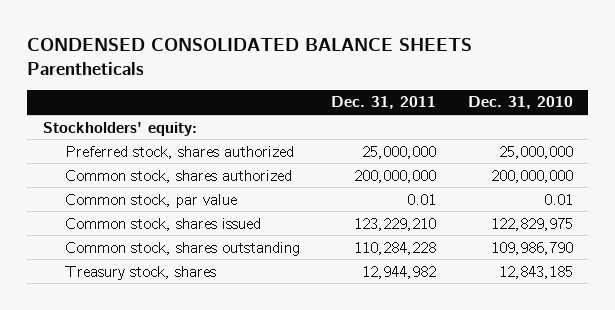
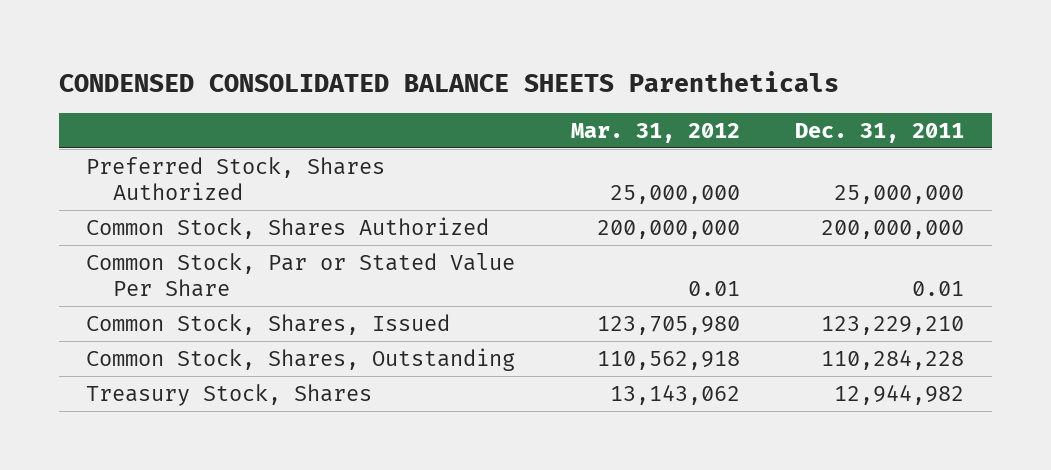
[467,96,573,110] Dec. 31, 2010 -> none
none -> [570,122,740,143] Mar. 31, 2012
[42,121,197,136] Stockholders' equity: -> none
[65,145,295,159] Preferred stock, shares authorized -> [86,156,386,200] Preferred Stock, Shares Authorized
[65,169,293,183] Common stock, shares authorized -> [86,216,490,239] Common Stock, Shares Authorized
[65,193,238,208] Common stock, par value -> [86,252,516,297] Common Stock, Par or Stated Value Per Share
[65,217,262,231] Common stock, shares issued -> [86,313,451,335] Common Stock, Shares, Issued
[65,241,301,256] Common stock, shares outstanding -> [86,347,516,371] Common Stock, Shares, Outstanding
[65,265,217,280] Treasury stock, shares -> [86,383,373,406] Treasury Stock, Shares

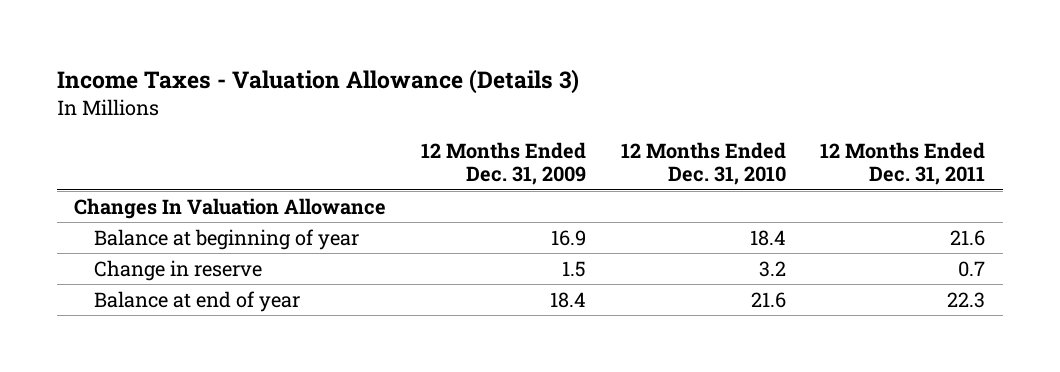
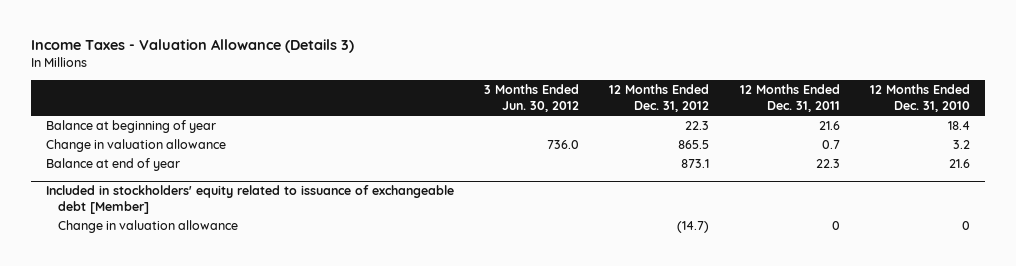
[420,141,586,186] 12 Months Ended Dec. 31, 2009 -> none
none -> [484,83,580,113] 3 Months Ended Jun. 30, 2012
none -> [609,83,710,113] 12 Months Ended Dec. 31, 2012
[74,197,387,219] Changes In Valuation Allowance -> none
[93,259,262,281] Change in reserve -> [45,139,226,153] Change in valuation allowance
none -> [45,185,454,215] Included in stockholders' equity related to issuance of exchangeable debt [Member]
none -> [57,220,238,234] Change in valuation allowance

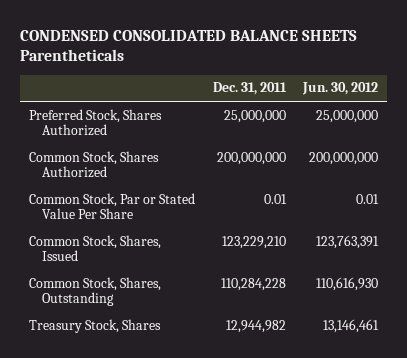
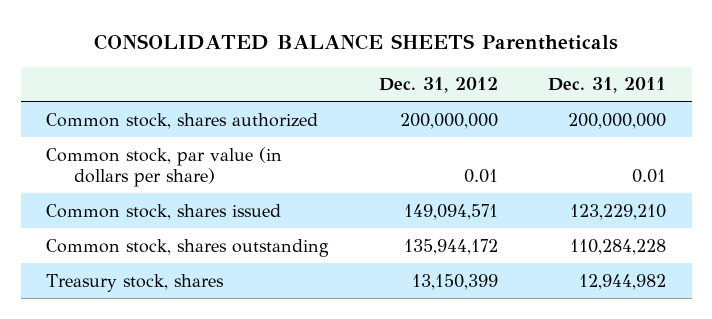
[20,29,358,62] CONDENSED CONSOLIDATED BALANCE SHEETS Parentheticals -> [94,33,619,50] CONSOLIDATED BALANCE SHEETS Parentheticals
[302,82,379,96] Jun. 30, 2012 -> none
none -> [378,77,498,94] Dec. 31, 2012
[28,108,162,137] Preferred Stock, Shares Authorized -> none
[28,150,159,179] Common Stock, Shares Authorized -> [45,112,318,129] Common stock, shares authorized
[28,192,195,220] Common Stock, Par or Stated Value Per Share -> [45,146,282,188] Common stock, par value (in dollars per share)
[28,234,161,262] Common Stock, Shares, Issued -> [45,203,281,220] Common stock, shares issued
[28,276,161,307] Common Stock, Shares, Outstanding -> [45,238,329,257] Common stock, shares outstanding
[28,318,161,333] Treasury Stock, Shares -> [45,273,224,292] Treasury stock, shares

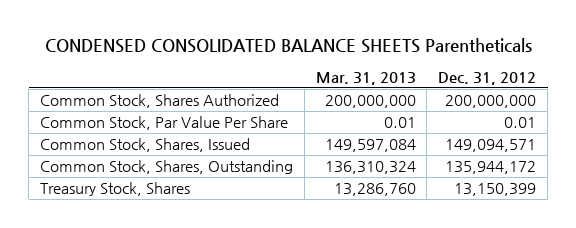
[94,33,619,50] CONSOLIDATED BALANCE SHEETS Parentheticals -> [45,38,533,54] CONDENSED CONSOLIDATED BALANCE SHEETS Parentheticals
[548,77,667,94] Dec. 31, 2011 -> none
none -> [315,71,416,85] Mar. 31, 2013
[45,112,318,129] Common stock, shares authorized -> [39,94,279,109] Common Stock, Shares Authorized
[45,146,282,188] Common stock, par value (in dollars per share) -> [39,116,288,131] Common Stock, Par Value Per Share
[45,203,281,220] Common stock, shares issued -> [39,138,250,153] Common Stock, Shares, Issued
[45,238,329,257] Common stock, shares outstanding -> [39,160,293,175] Common Stock, Shares, Outstanding
[45,273,224,292] Treasury stock, shares -> [39,182,190,197] Treasury Stock, Shares

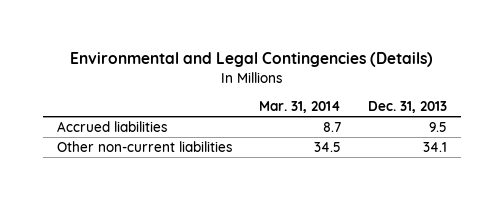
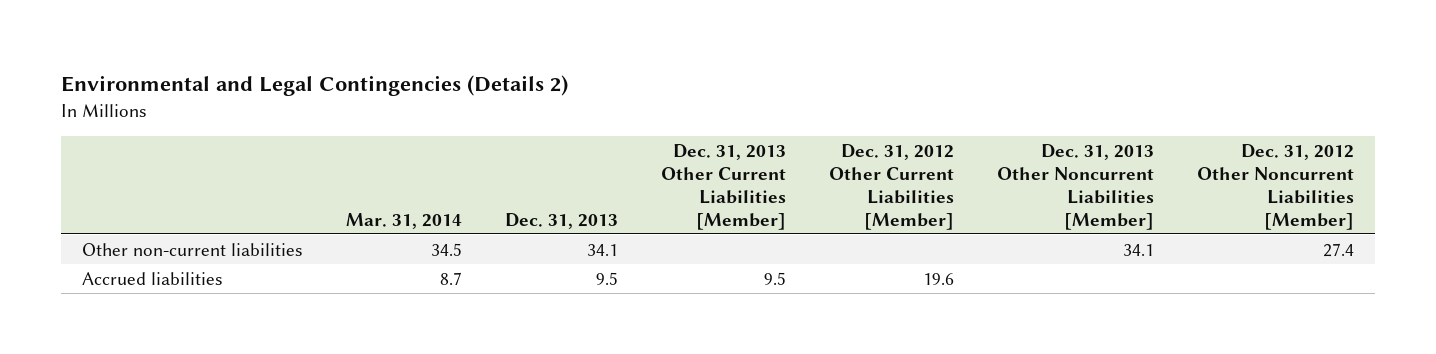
[69,52,433,68] Environmental and Legal Contingencies (Details) -> [60,74,568,96] Environmental and Legal Contingencies (Details 2)
none -> [660,143,786,230] Dec. 31, 2013 Other Current Liabilities [Member]
none -> [828,143,954,230] Dec. 31, 2012 Other Current Liabilities [Member]
none -> [996,143,1154,230] Dec. 31, 2013 Other Noncurrent Liabilities [Member]
none -> [1196,143,1354,230] Dec. 31, 2012 Other Noncurrent Liabilities [Member]
[56,120,167,132] Accrued liabilities -> [82,271,224,285] Accrued liabilities

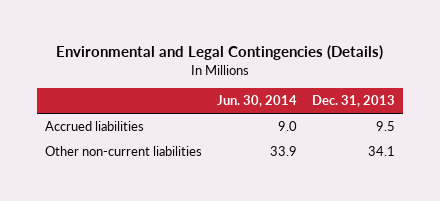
[60,74,568,96] Environmental and Legal Contingencies (Details 2) -> [56,45,384,61] Environmental and Legal Contingencies (Details)
[346,212,463,229] Mar. 31, 2014 -> none
[660,143,786,230] Dec. 31, 2013 Other Current Liabilities [Member] -> none
[828,143,954,230] Dec. 31, 2012 Other Current Liabilities [Member] -> none
[996,143,1154,230] Dec. 31, 2013 Other Noncurrent Liabilities [Member] -> none
[1196,143,1354,230] Dec. 31, 2012 Other Noncurrent Liabilities [Member] -> none
none -> [217,95,298,108] Jun. 30, 2014
[82,242,304,256] Other non-current liabilities -> [44,146,202,157] Other non-current liabilities

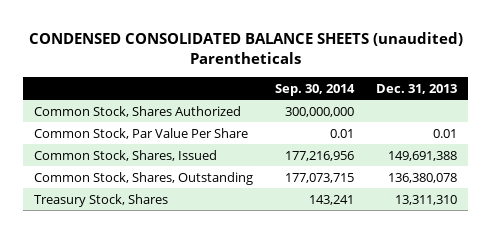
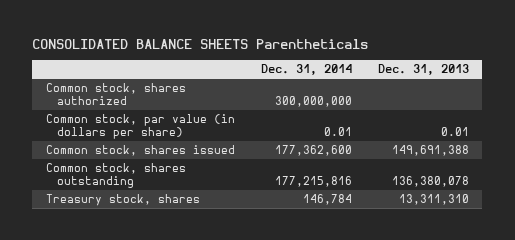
[28,31,463,65] CONDENSED CONSOLIDATED BALANCE SHEETS (unaudited) Parentheticals -> [32,39,369,50] CONSOLIDATED BALANCE SHEETS Parentheticals
[275,83,356,96] Sep. 30, 2014 -> none
none -> [260,64,352,76] Dec. 31, 2014
[34,105,242,117] Common Stock, Shares Authorized -> [45,83,186,106] Common stock, shares authorized
[34,127,249,139] Common Stock, Par Value Per Share -> [45,114,235,140] Common stock, par value (in dollars per share)
[34,149,218,161] Common Stock, Shares, Issued -> [45,145,235,157] Common stock, shares issued
[34,171,254,185] Common Stock, Shares, Outstanding -> [45,163,186,189] Common stock, shares outstanding
[34,193,169,207] Treasury Stock, Shares -> [45,194,200,207] Treasury stock, shares

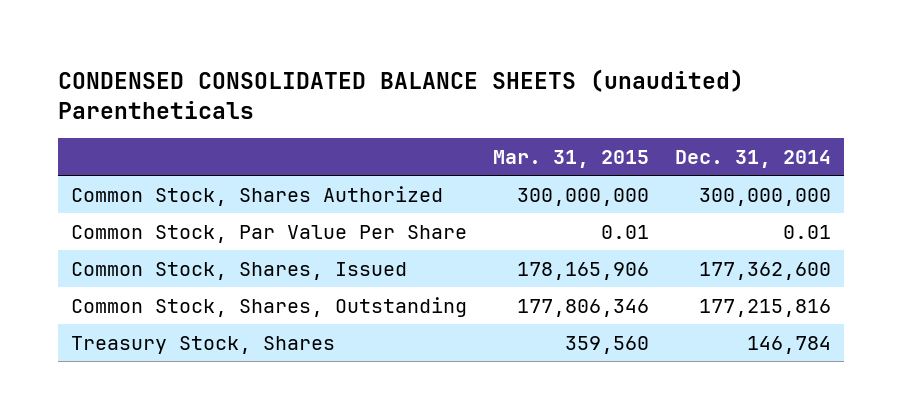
[32,39,369,50] CONSOLIDATED BALANCE SHEETS Parentheticals -> [58,68,745,119] CONDENSED CONSOLIDATED BALANCE SHEETS (unaudited) Parentheticals
[378,64,470,76] Dec. 31, 2013 -> none
none -> [493,149,650,168] Mar. 31, 2015
[45,83,186,106] Common stock, shares authorized -> [71,185,444,206] Common Stock, Shares Authorized
[45,114,235,140] Common stock, par value (in dollars per share) -> [71,224,468,243] Common Stock, Par Value Per Share
[45,145,235,157] Common stock, shares issued -> [71,261,408,280] Common Stock, Shares, Issued
[45,163,186,189] Common stock, shares outstanding -> [71,296,468,317] Common Stock, Shares, Outstanding
[45,194,200,207] Treasury stock, shares -> [71,335,336,354] Treasury Stock, Shares

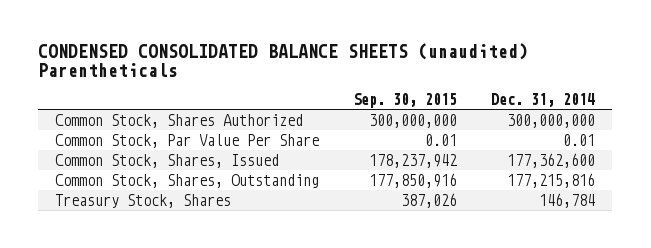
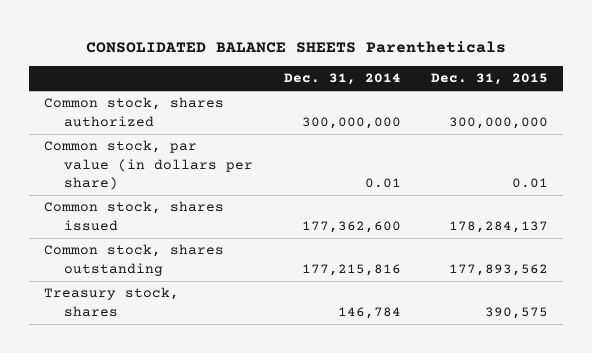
[38,42,529,78] CONDENSED CONSOLIDATED BALANCE SHEETS (unaudited) Parentheticals -> [86,40,507,53] CONSOLIDATED BALANCE SHEETS Parentheticals
[353,93,458,109] Sep. 30, 2015 -> none
none -> [430,73,548,86] Dec. 31, 2015
[55,113,304,128] Common Stock, Shares Authorized -> [44,97,225,127] Common stock, shares authorized
[55,133,320,148] Common Stock, Par Value Per Share -> [44,140,254,190] Common stock, par value (in dollars per share)
[55,153,280,168] Common Stock, Shares, Issued -> [44,201,225,231] Common stock, shares issued
[55,173,320,188] Common Stock, Shares, Outstanding -> [44,244,225,276] Common stock, shares outstanding
[55,193,232,208] Treasury Stock, Shares -> [44,287,180,317] Treasury stock, shares

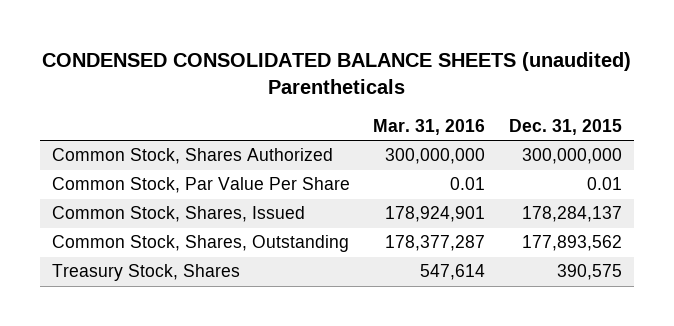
[86,40,507,53] CONSOLIDATED BALANCE SHEETS Parentheticals -> [41,51,631,94] CONDENSED CONSOLIDATED BALANCE SHEETS (unaudited) Parentheticals
[283,73,401,86] Dec. 31, 2014 -> none
none -> [373,118,486,135] Mar. 31, 2016
[44,97,225,127] Common stock, shares authorized -> [51,148,333,165] Common Stock, Shares Authorized
[44,140,254,190] Common stock, par value (in dollars per share) -> [51,177,350,194] Common Stock, Par Value Per Share
[44,201,225,231] Common stock, shares issued -> [51,206,305,223] Common Stock, Shares, Issued
[44,244,225,276] Common stock, shares outstanding -> [51,235,349,253] Common Stock, Shares, Outstanding
[44,287,180,317] Treasury stock, shares -> [51,264,240,282] Treasury Stock, Shares

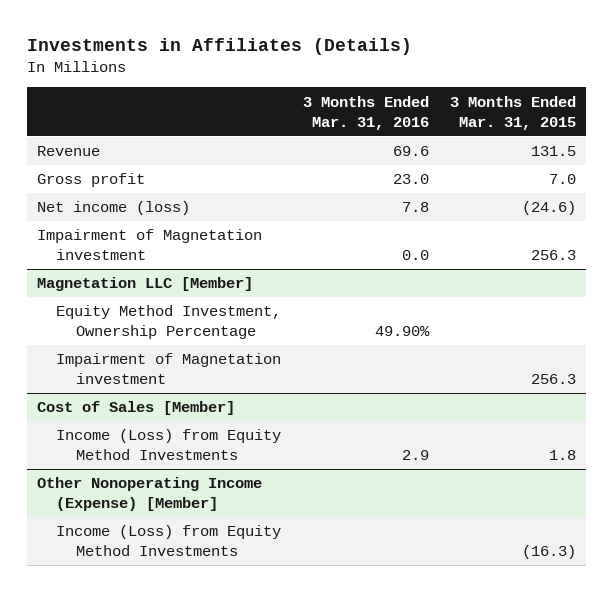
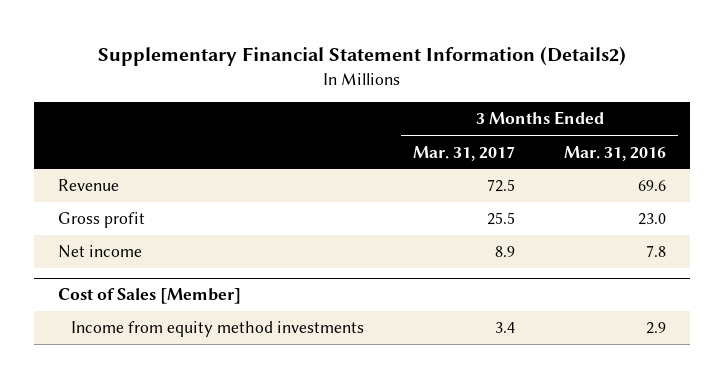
[26,37,412,55] Investments in Affiliates (Details) -> [98,46,627,67] Supplementary Financial Statement Information (Details2)
[449,95,576,130] 3 Months Ended Mar. 31, 2015 -> none
none -> [413,145,516,161] Mar. 31, 2017
[37,229,263,261] Impairment of Magnetation investment -> none
[37,277,254,292] Magnetation LLC [Member] -> none
[56,305,282,340] Equity Method Investment, Ownership Percentage -> none
[56,353,282,385] Impairment of Magnetation investment -> none
[37,201,191,216] Net income (loss) -> [58,245,143,259] Net income
[37,477,263,512] Other Nonoperating Income (Expense) [Member] -> none
[56,525,282,557] Income (Loss) from Equity Method Investments -> none
[56,429,282,461] Income (Loss) from Equity Method Investments -> [71,321,365,338] Income from equity method investments

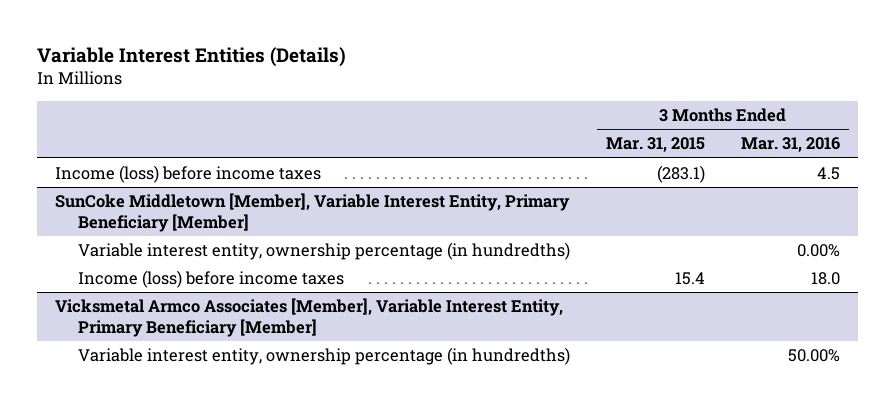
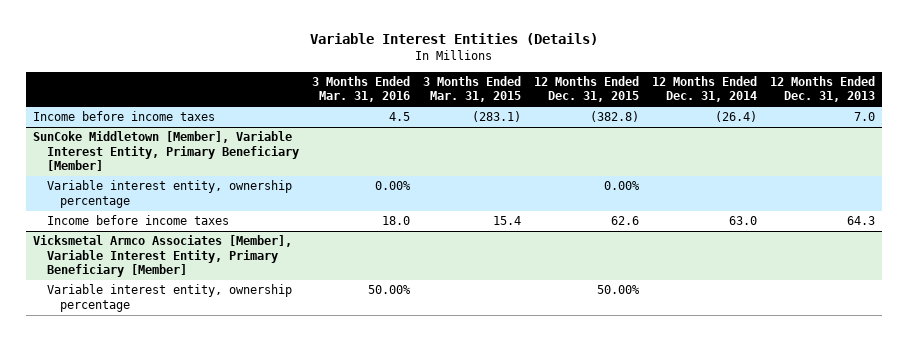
none -> [533,76,639,103] 12 Months Ended Dec. 31, 2015
none -> [652,76,758,103] 12 Months Ended Dec. 31, 2014
none -> [770,76,876,103] 12 Months Ended Dec. 31, 2013
[54,165,321,184] Income (loss) before income taxes -> [32,111,215,122] Income before income taxes
[78,242,571,261] Variable interest entity, ownership percentage (in hundredths) -> [46,180,292,208] Variable interest entity, ownership percentage
[78,270,345,289] Income (loss) before income taxes -> [46,215,229,226] Income before income taxes
[78,347,571,366] Variable interest entity, ownership percentage (in hundredths) -> [46,284,292,312] Variable interest entity, ownership percentage

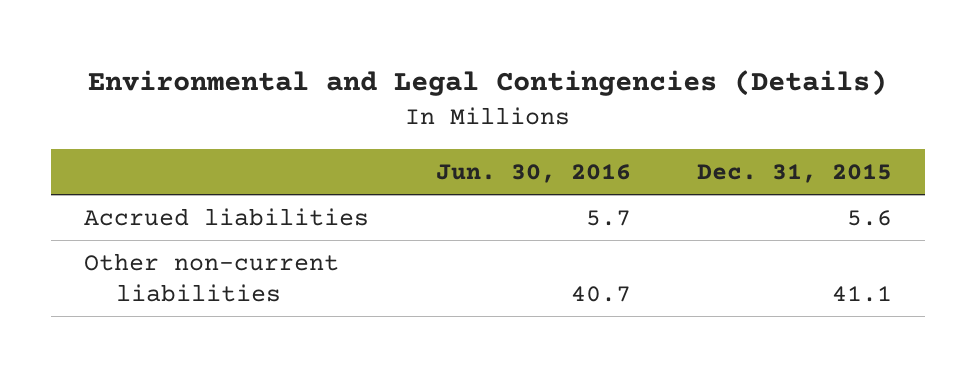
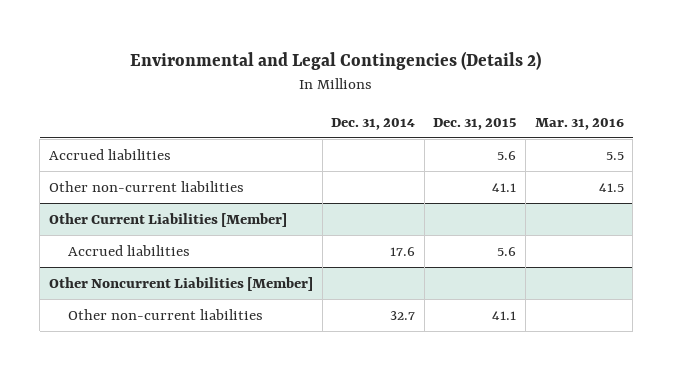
[88,70,888,97] Environmental and Legal Contingencies (Details) -> [130,51,542,71] Environmental and Legal Contingencies (Details 2)
[435,164,631,184] Jun. 30, 2016 -> none
none -> [331,117,416,130] Dec. 31, 2014
none -> [534,117,624,130] Mar. 31, 2016
none -> [49,212,288,227] Other Current Liabilities [Member]
none -> [67,244,190,256] Accrued liabilities
none -> [49,276,314,291] Other Noncurrent Liabilities [Member]
none -> [67,308,263,320] Other non-current liabilities

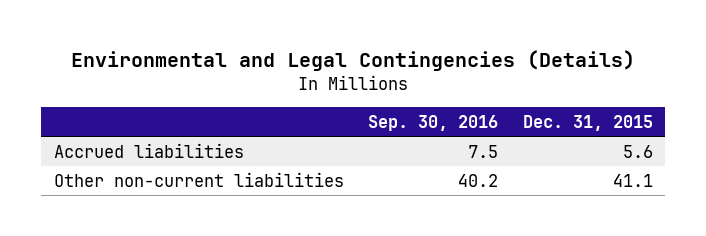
[130,51,542,71] Environmental and Legal Contingencies (Details 2) -> [71,50,636,72] Environmental and Legal Contingencies (Details)
[331,117,416,130] Dec. 31, 2014 -> none
[534,117,624,130] Mar. 31, 2016 -> none
none -> [368,114,499,131] Sep. 30, 2016
[49,212,288,227] Other Current Liabilities [Member] -> none
[67,244,190,256] Accrued liabilities -> none
[49,276,314,291] Other Noncurrent Liabilities [Member] -> none
[67,308,263,320] Other non-current liabilities -> none

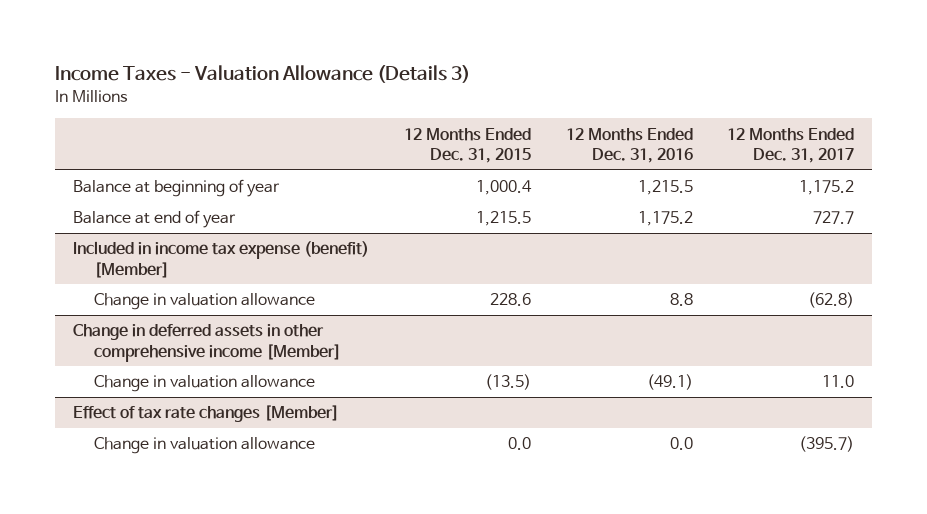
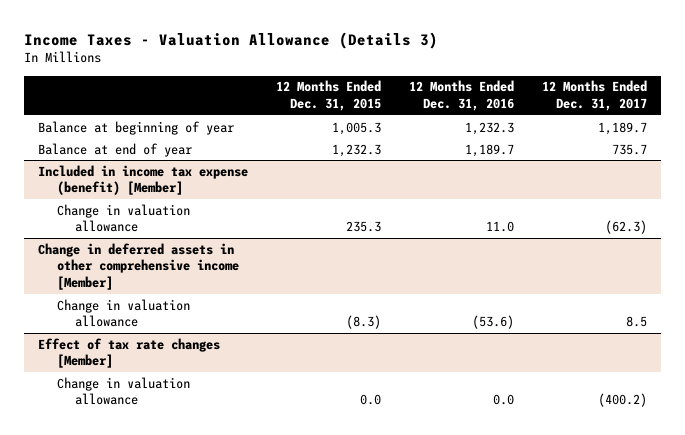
[475,180,532,196] 1,000.4 -> [332,121,382,135] 1,005.3
[637,180,693,196] 1,215.5 -> [465,121,515,135] 1,232.3
[799,180,855,196] 1,175.2 -> [597,121,647,135] 1,189.7
[475,211,531,227] 1,215.5 -> [332,143,382,157] 1,232.3
[637,211,693,227] 1,175.2 -> [465,143,515,157] 1,189.7
[813,211,855,225] 727.7 -> [611,143,647,155] 735.7
[489,293,531,307] 228.6 -> [346,221,382,233] 235.3
[669,293,693,307] 8.8 -> [486,221,515,233] 11.0
[808,292,855,309] (62.8) -> [604,220,647,235] (62.3)
[484,374,531,391] (13.5) -> [346,315,382,330] (8.3)
[646,374,693,391] (49.1) -> [472,315,515,330] (53.6)
[822,375,855,389] 11.0 -> [625,316,647,328] 8.5
[799,436,855,453] (395.7) -> [597,393,647,408] (400.2)

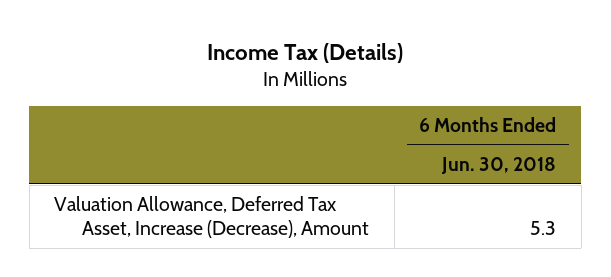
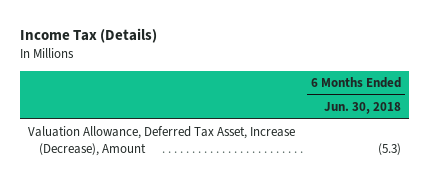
[530,221,557,236] 5.3 -> [377,142,401,155] (5.3)

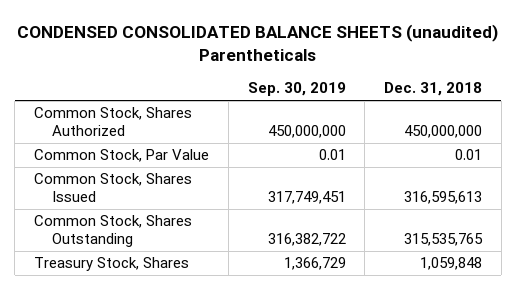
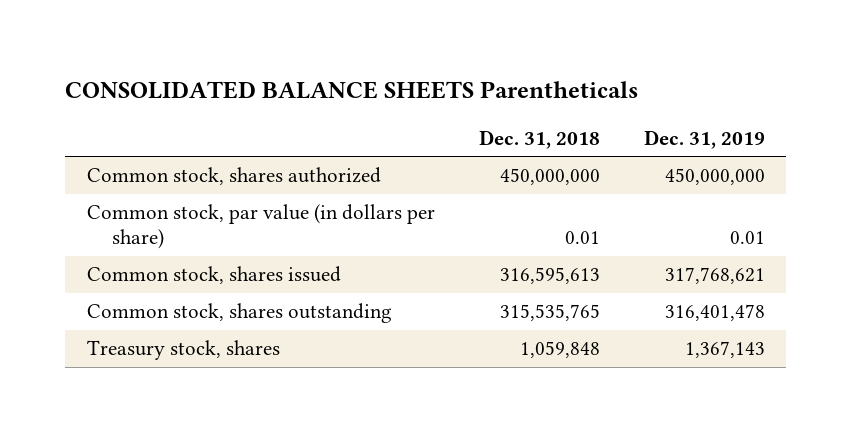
[17,24,499,62] CONDENSED CONSOLIDATED BALANCE SHEETS (unaudited) Parentheticals -> [65,81,639,100] CONSOLIDATED BALANCE SHEETS Parentheticals
[247,82,346,97] Sep. 30, 2019 -> none
none -> [643,129,765,149] Dec. 31, 2019
[34,107,193,136] Common Stock, Shares Authorized -> [87,167,382,186] Common stock, shares authorized
[34,149,210,163] Common Stock, Par Value -> [87,204,436,250] Common stock, par value (in dollars per share)
[34,173,193,202] Common Stock, Shares Issued -> [87,266,342,285] Common stock, shares issued
[34,215,193,247] Common Stock, Shares Outstanding -> [87,303,393,324] Common stock, shares outstanding
[34,257,190,272] Treasury Stock, Shares -> [87,340,281,361] Treasury stock, shares

